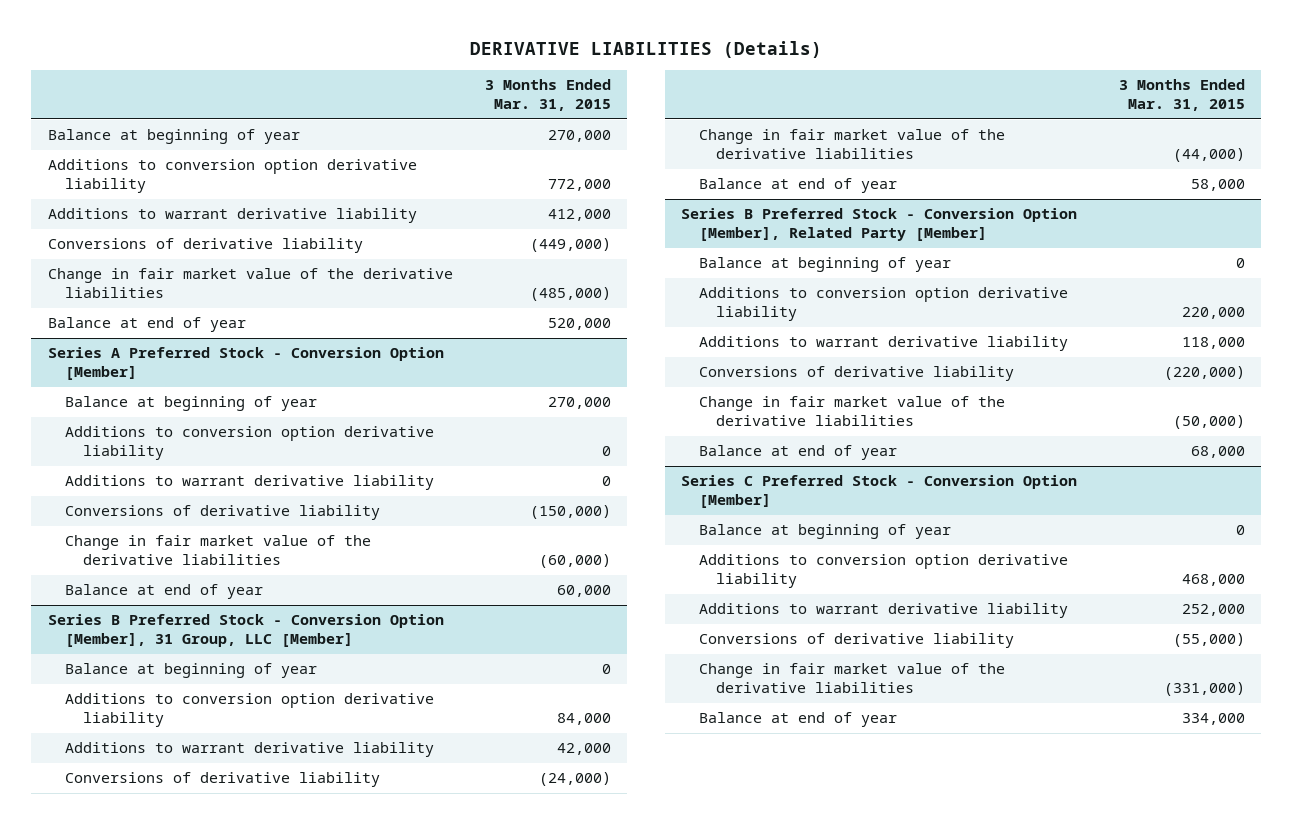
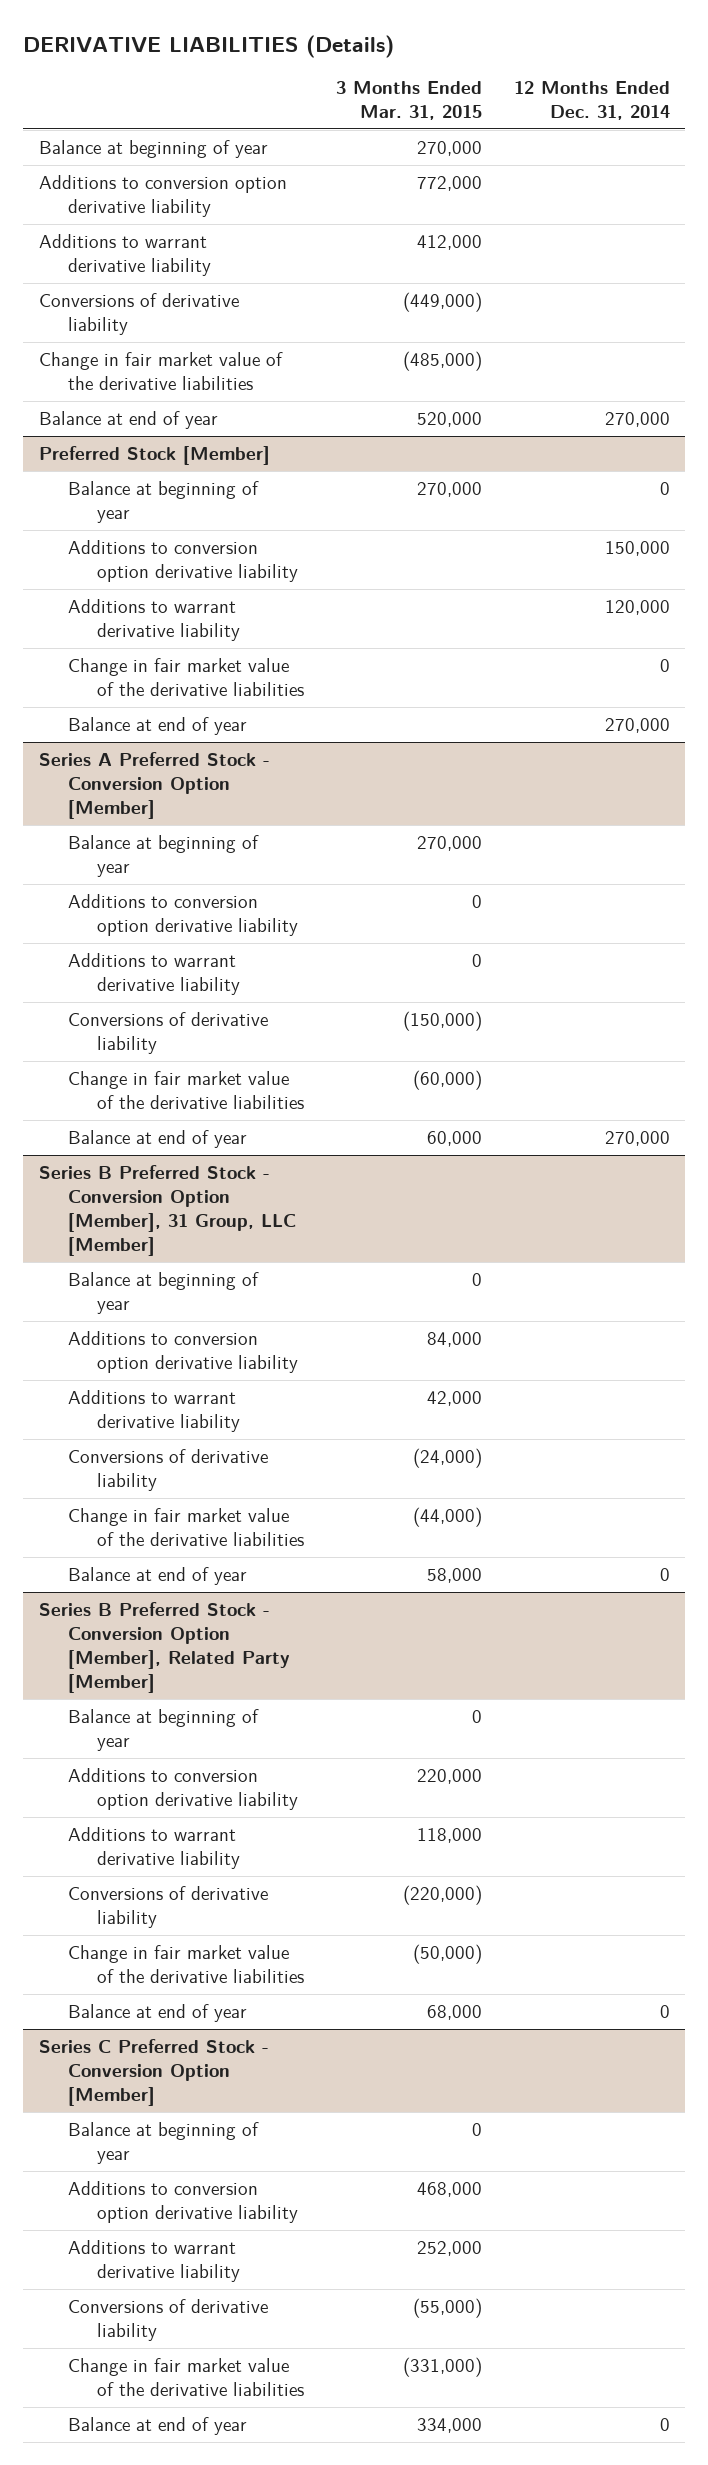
none -> [513,81,670,121] 12 Months Ended Dec. 31, 2014
none -> [38,445,270,465] Preferred Stock [Member]
none -> [67,480,259,523] Balance at beginning of year
none -> [67,539,298,582] Additions to conversion option derivative liability
none -> [67,598,240,641] Additions to warrant derivative liability
none -> [67,657,304,696] Change in fair market value of the derivative liabilities
none -> [67,716,247,735] Balance at end of year

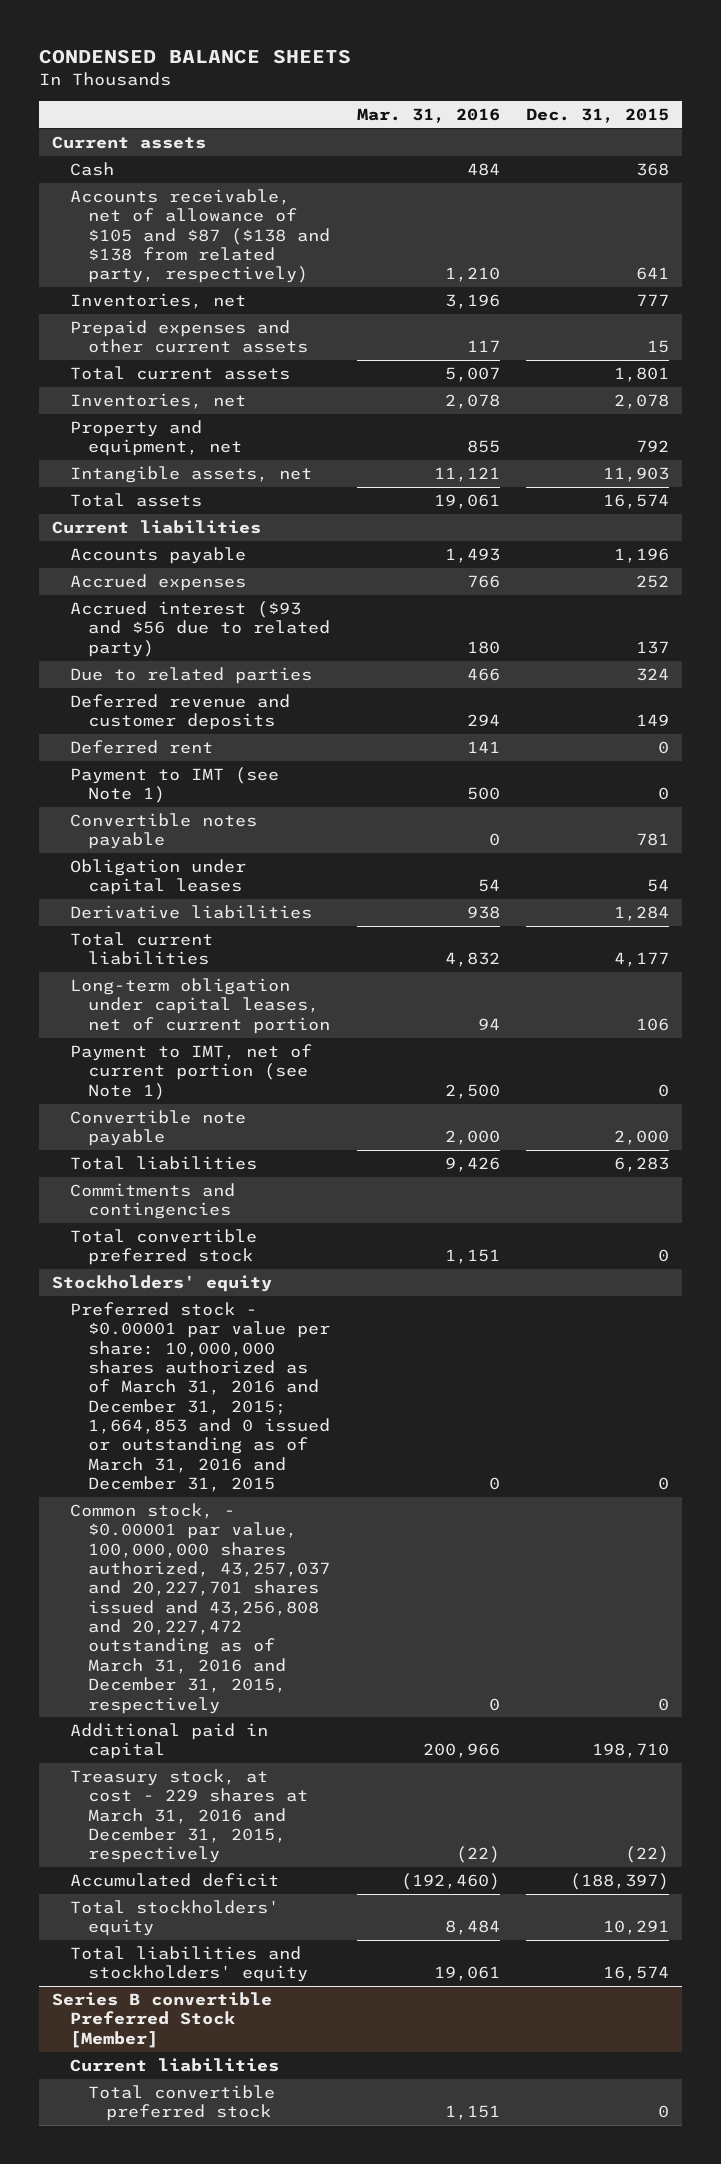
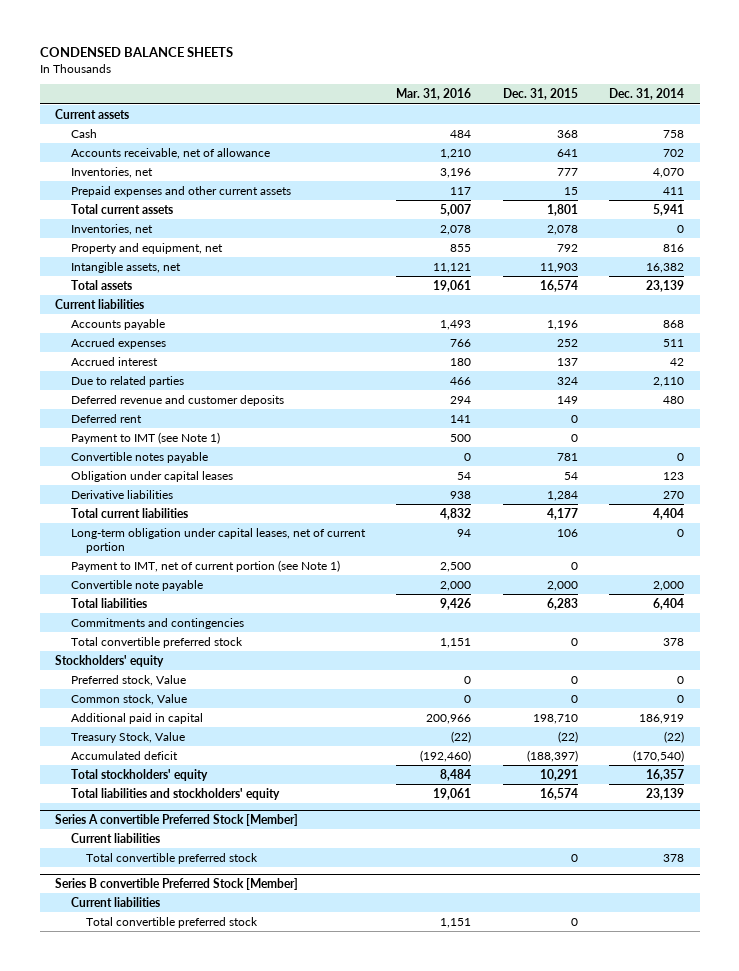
none -> [609,88,685,101] Dec. 31, 2014
[69,189,331,284] Accounts receivable, net of allowance of $105 and $87 ($138 and $138 from related party, respectively) -> [70,147,270,159] Accounts receivable, net of allowance
[69,601,331,657] Accrued interest ($93 and $56 due to related party) -> [70,356,158,366] Accrued interest
[69,1302,331,1493] Preferred stock - $0.00001 par value per share: 10,000,000 shares authorized as of March 31, 2016 and December 31, 2015; 1,664,853 and 0 issued or outstanding as of March 31, 2016 and December 31, 2015 -> [70,674,186,686] Preferred stock, Value
[69,1503,331,1714] Common stock, - $0.00001 par value, 100,000,000 shares authorized, 43,257,037 and 20,227,701 shares issued and 43,256,808 and 20,227,472 outstanding as of March 31, 2016 and December 31, 2015, respectively -> [70,693,187,705] Common stock, Value
[69,1769,309,1864] Treasury stock, at cost - 229 shares at March 31, 2016 and December 31, 2015, respectively -> [70,731,185,743] Treasury Stock, Value
none -> [55,813,299,826] Series A convertible Preferred Stock [Member]
none -> [70,832,160,843] Current liabilities
none -> [86,852,259,864] Total convertible preferred stock

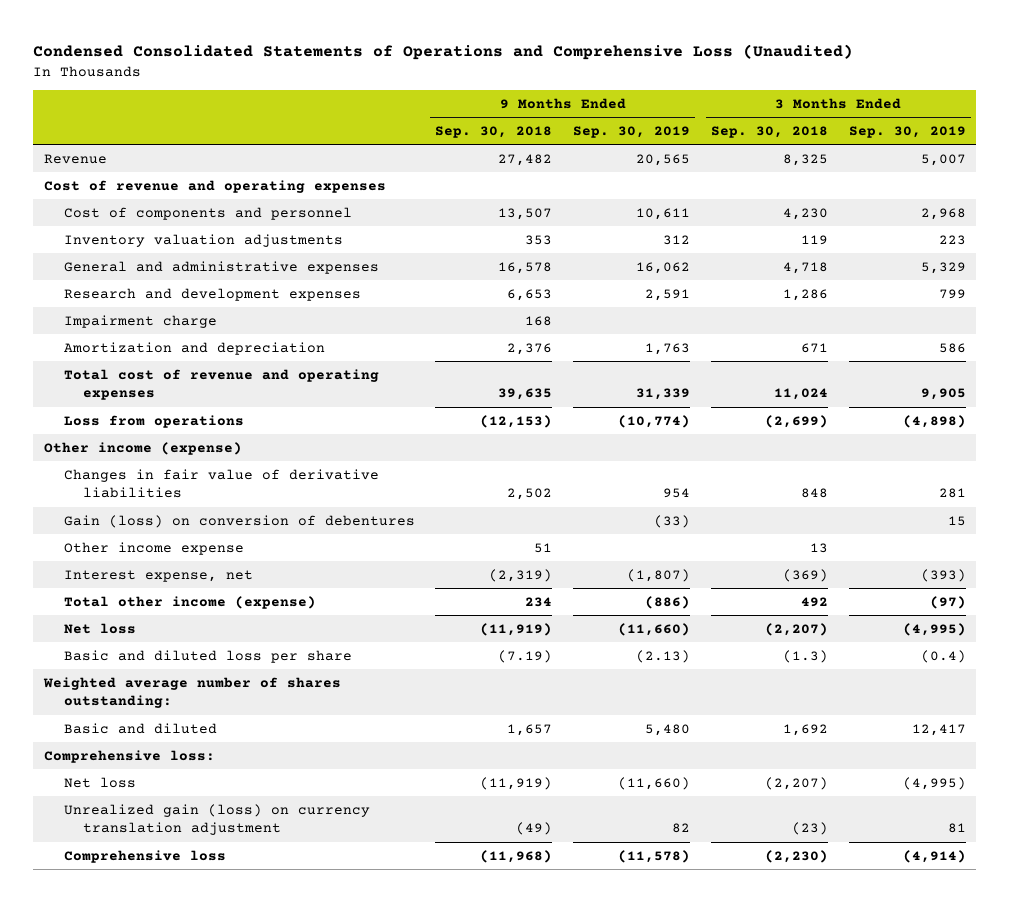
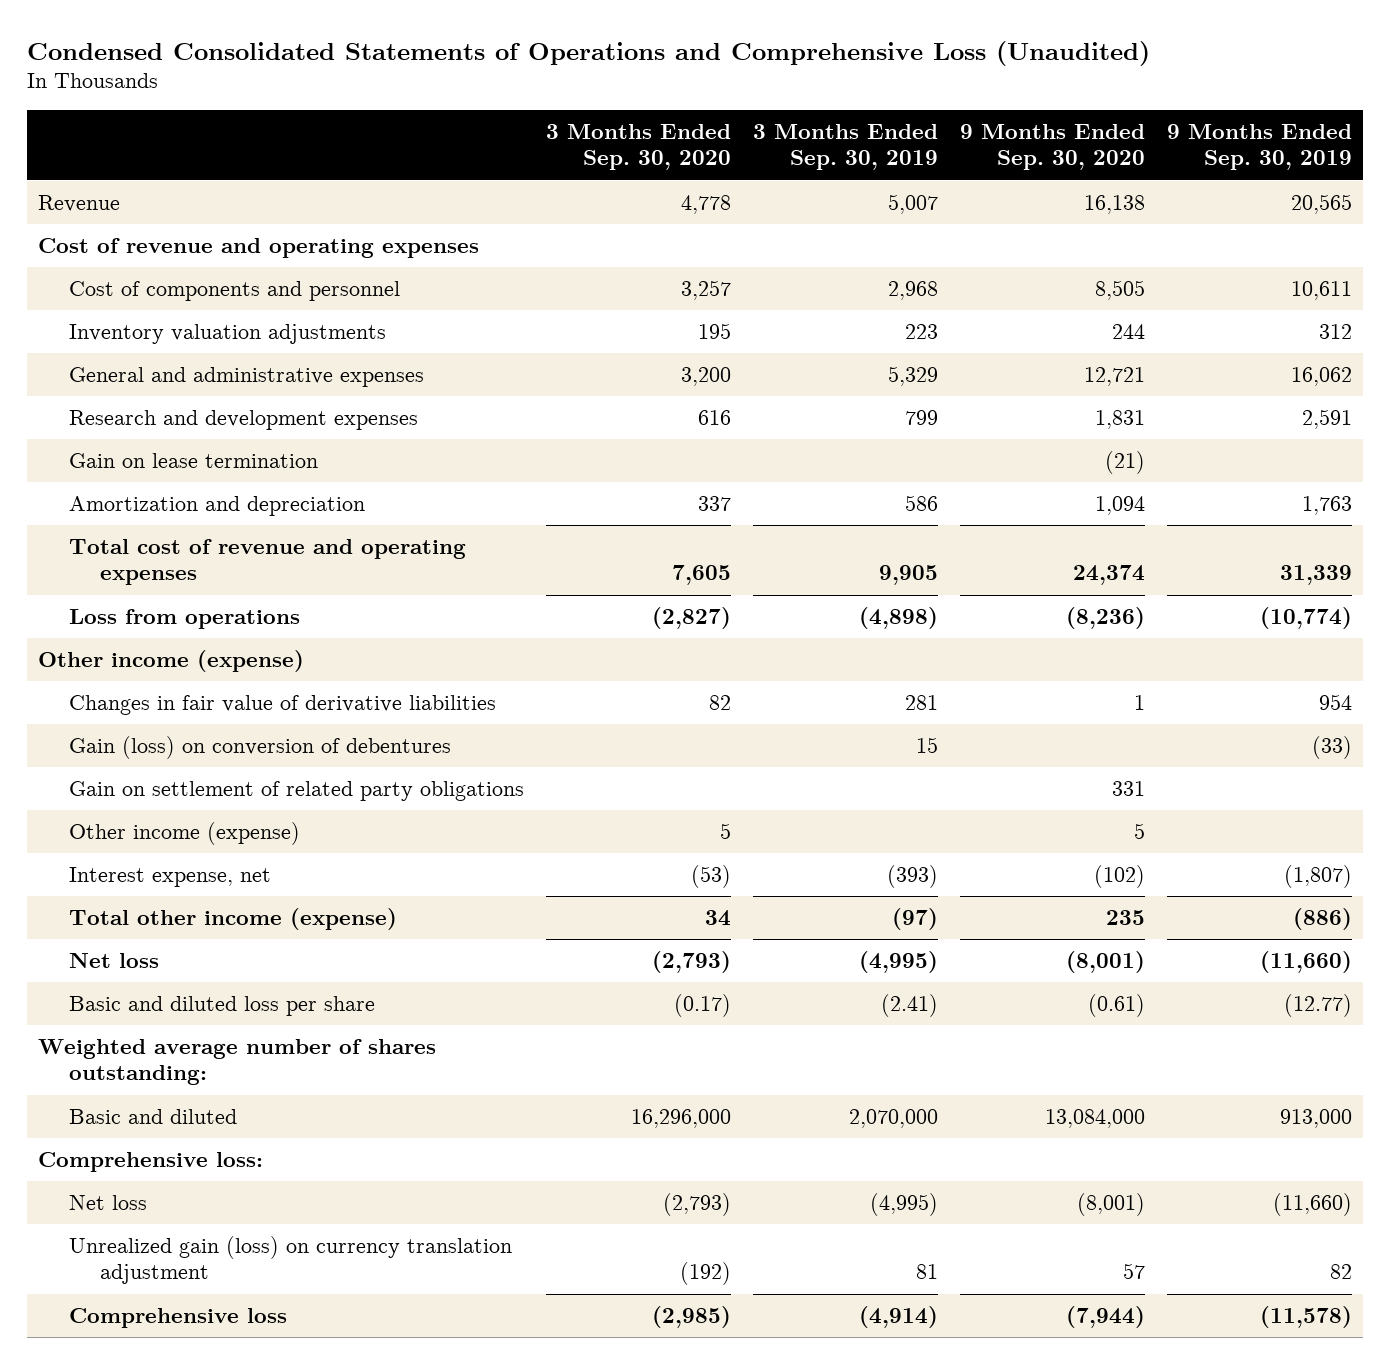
[435,125,553,138] Sep. 30, 2018 -> none
[710,125,828,138] Sep. 30, 2018 -> none
none -> [545,123,731,171] 3 Months Ended Sep. 30, 2020
none -> [959,123,1145,171] 9 Months Ended Sep. 30, 2020
[63,314,217,328] Impairment charge -> none
none -> [68,453,318,469] Gain on lease termination
none -> [68,781,524,802] Gain on settlement of related party obligations
[63,541,244,555] Other income expense -> [68,822,300,846] Other income (expense)
[636,649,691,663] (2.13) -> [1283,994,1352,1018] (12.77)
[920,649,966,663] (0.4) -> [880,994,938,1018] (2.41)
[645,723,691,736] 5,480 -> [1279,1109,1352,1129] 913,000
[911,723,966,736] 12,417 -> [848,1109,938,1129] 2,070,000

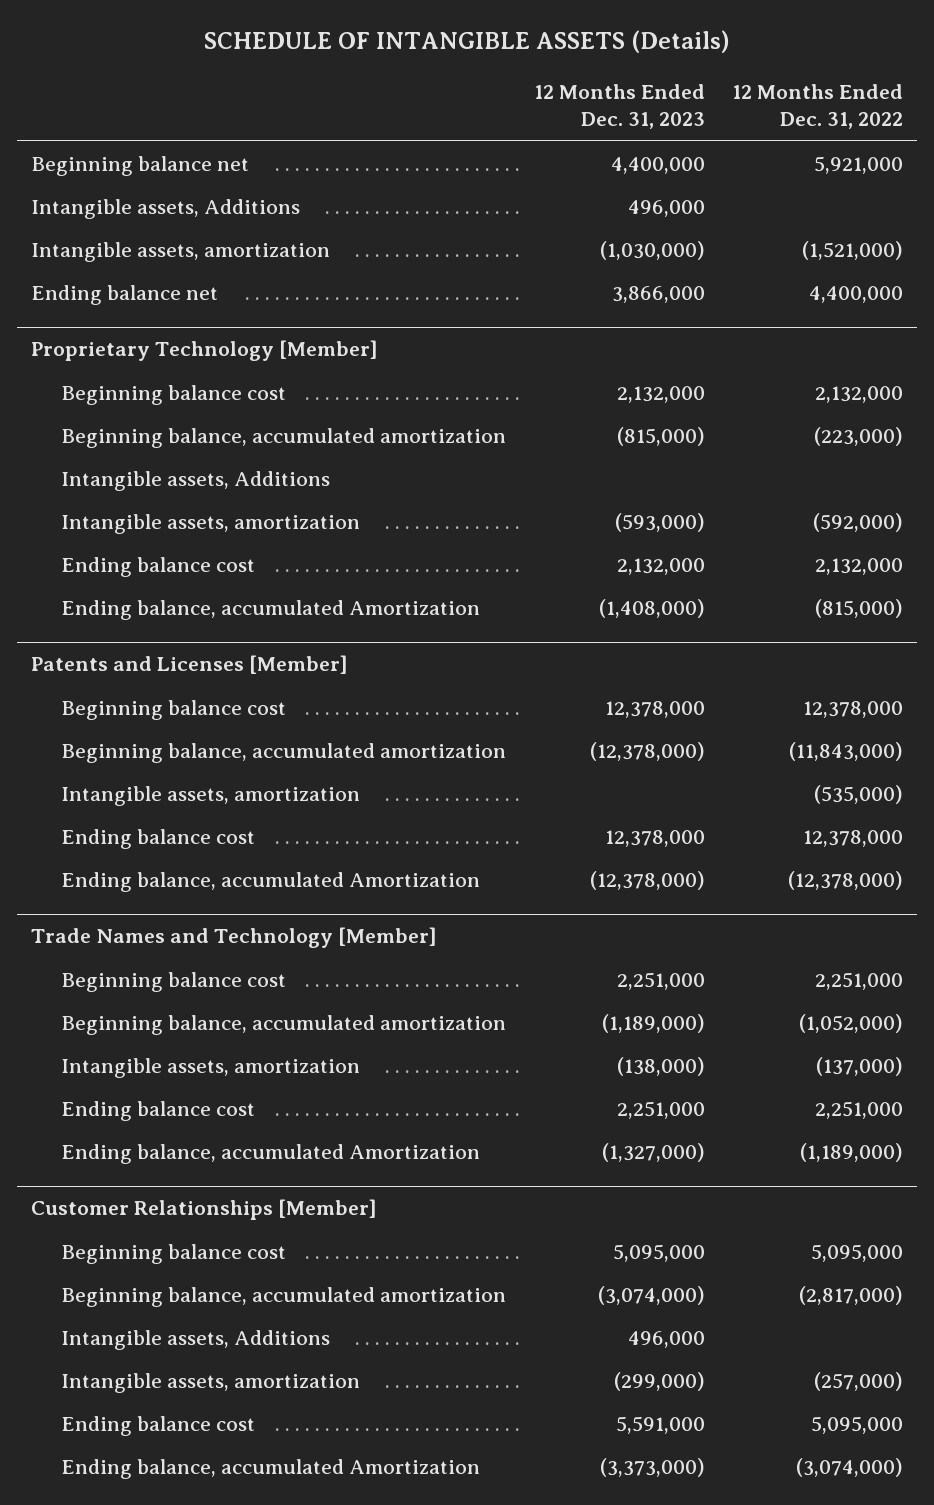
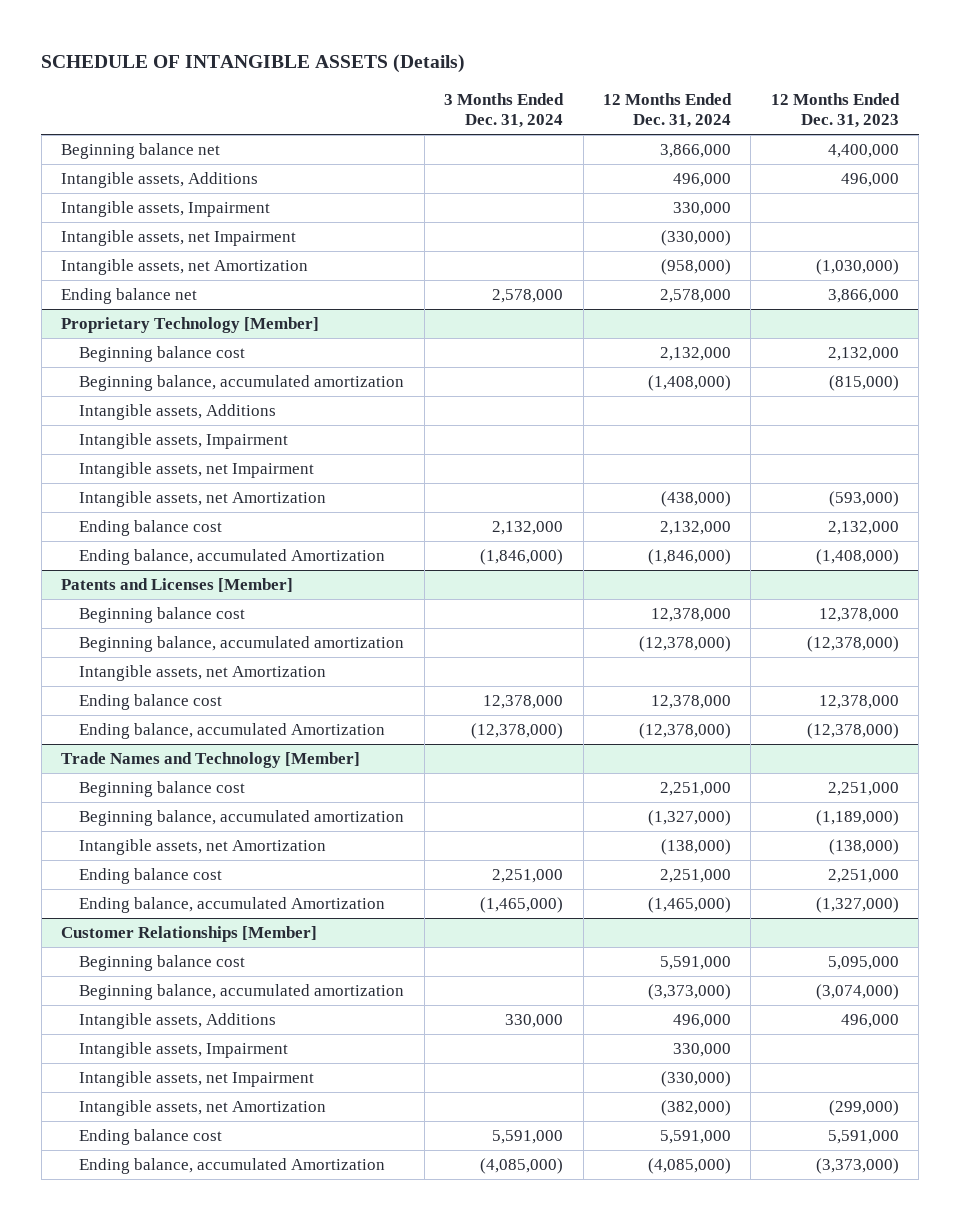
[732,84,904,130] 12 Months Ended Dec. 31, 2022 -> none
none -> [444,93,565,128] 3 Months Ended Dec. 31, 2024
none -> [602,93,732,128] 12 Months Ended Dec. 31, 2024
none -> [61,201,271,218] Intangible assets, Impairment
none -> [61,230,297,247] Intangible assets, net Impairment
[30,241,330,262] Intangible assets, amortization -> [61,259,309,276] Intangible assets, net Amortization
none -> [79,433,289,450] Intangible assets, Impairment
none -> [79,462,315,479] Intangible assets, net Impairment
[61,513,361,534] Intangible assets, amortization -> [79,491,327,508] Intangible assets, net Amortization
[61,785,361,806] Intangible assets, amortization -> [79,665,327,682] Intangible assets, net Amortization
[61,1057,361,1078] Intangible assets, amortization -> [79,839,327,856] Intangible assets, net Amortization
none -> [79,1042,289,1059] Intangible assets, Impairment
none -> [79,1071,315,1088] Intangible assets, net Impairment
[61,1372,361,1393] Intangible assets, amortization -> [79,1100,327,1117] Intangible assets, net Amortization

